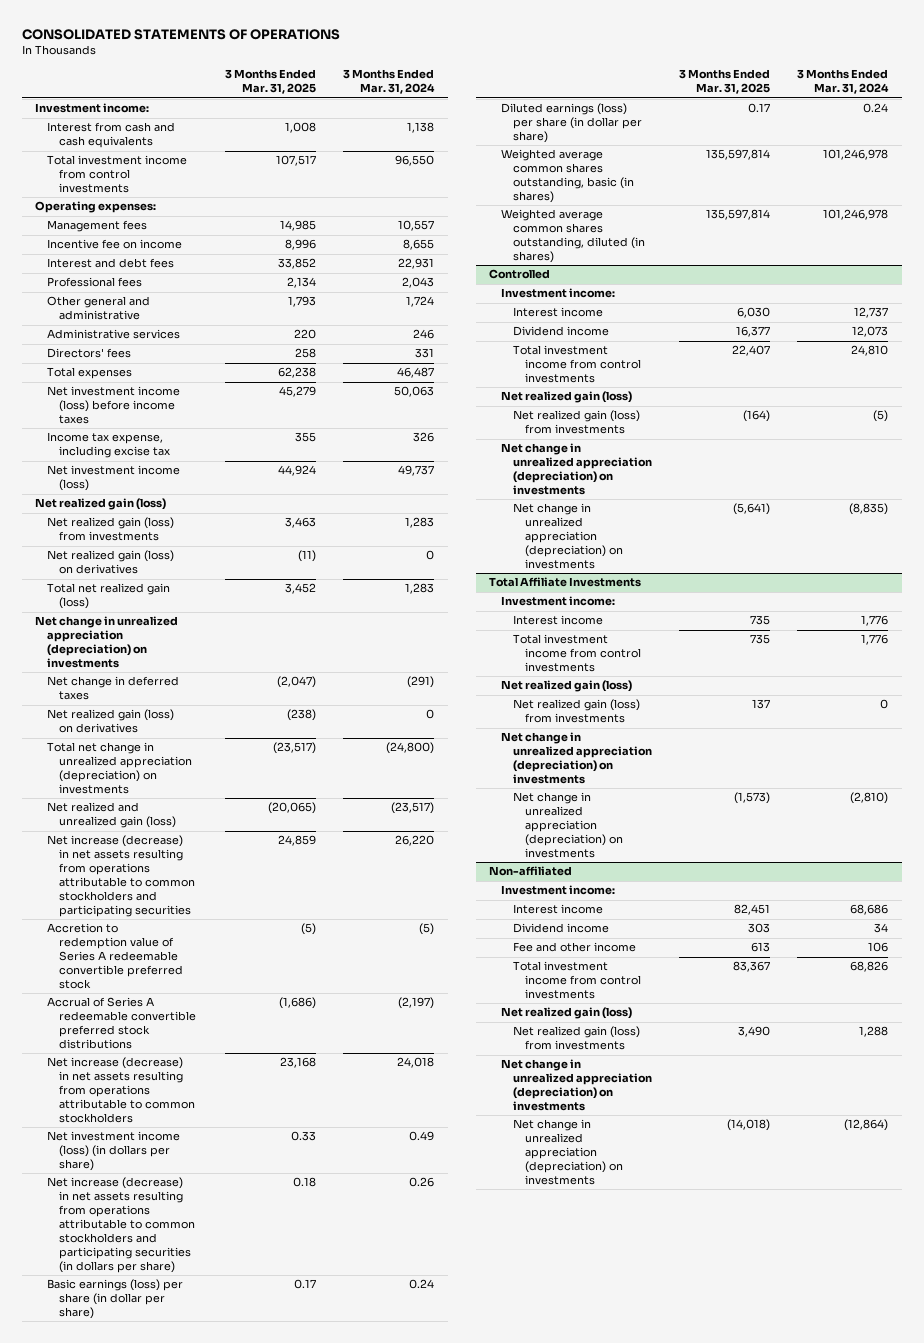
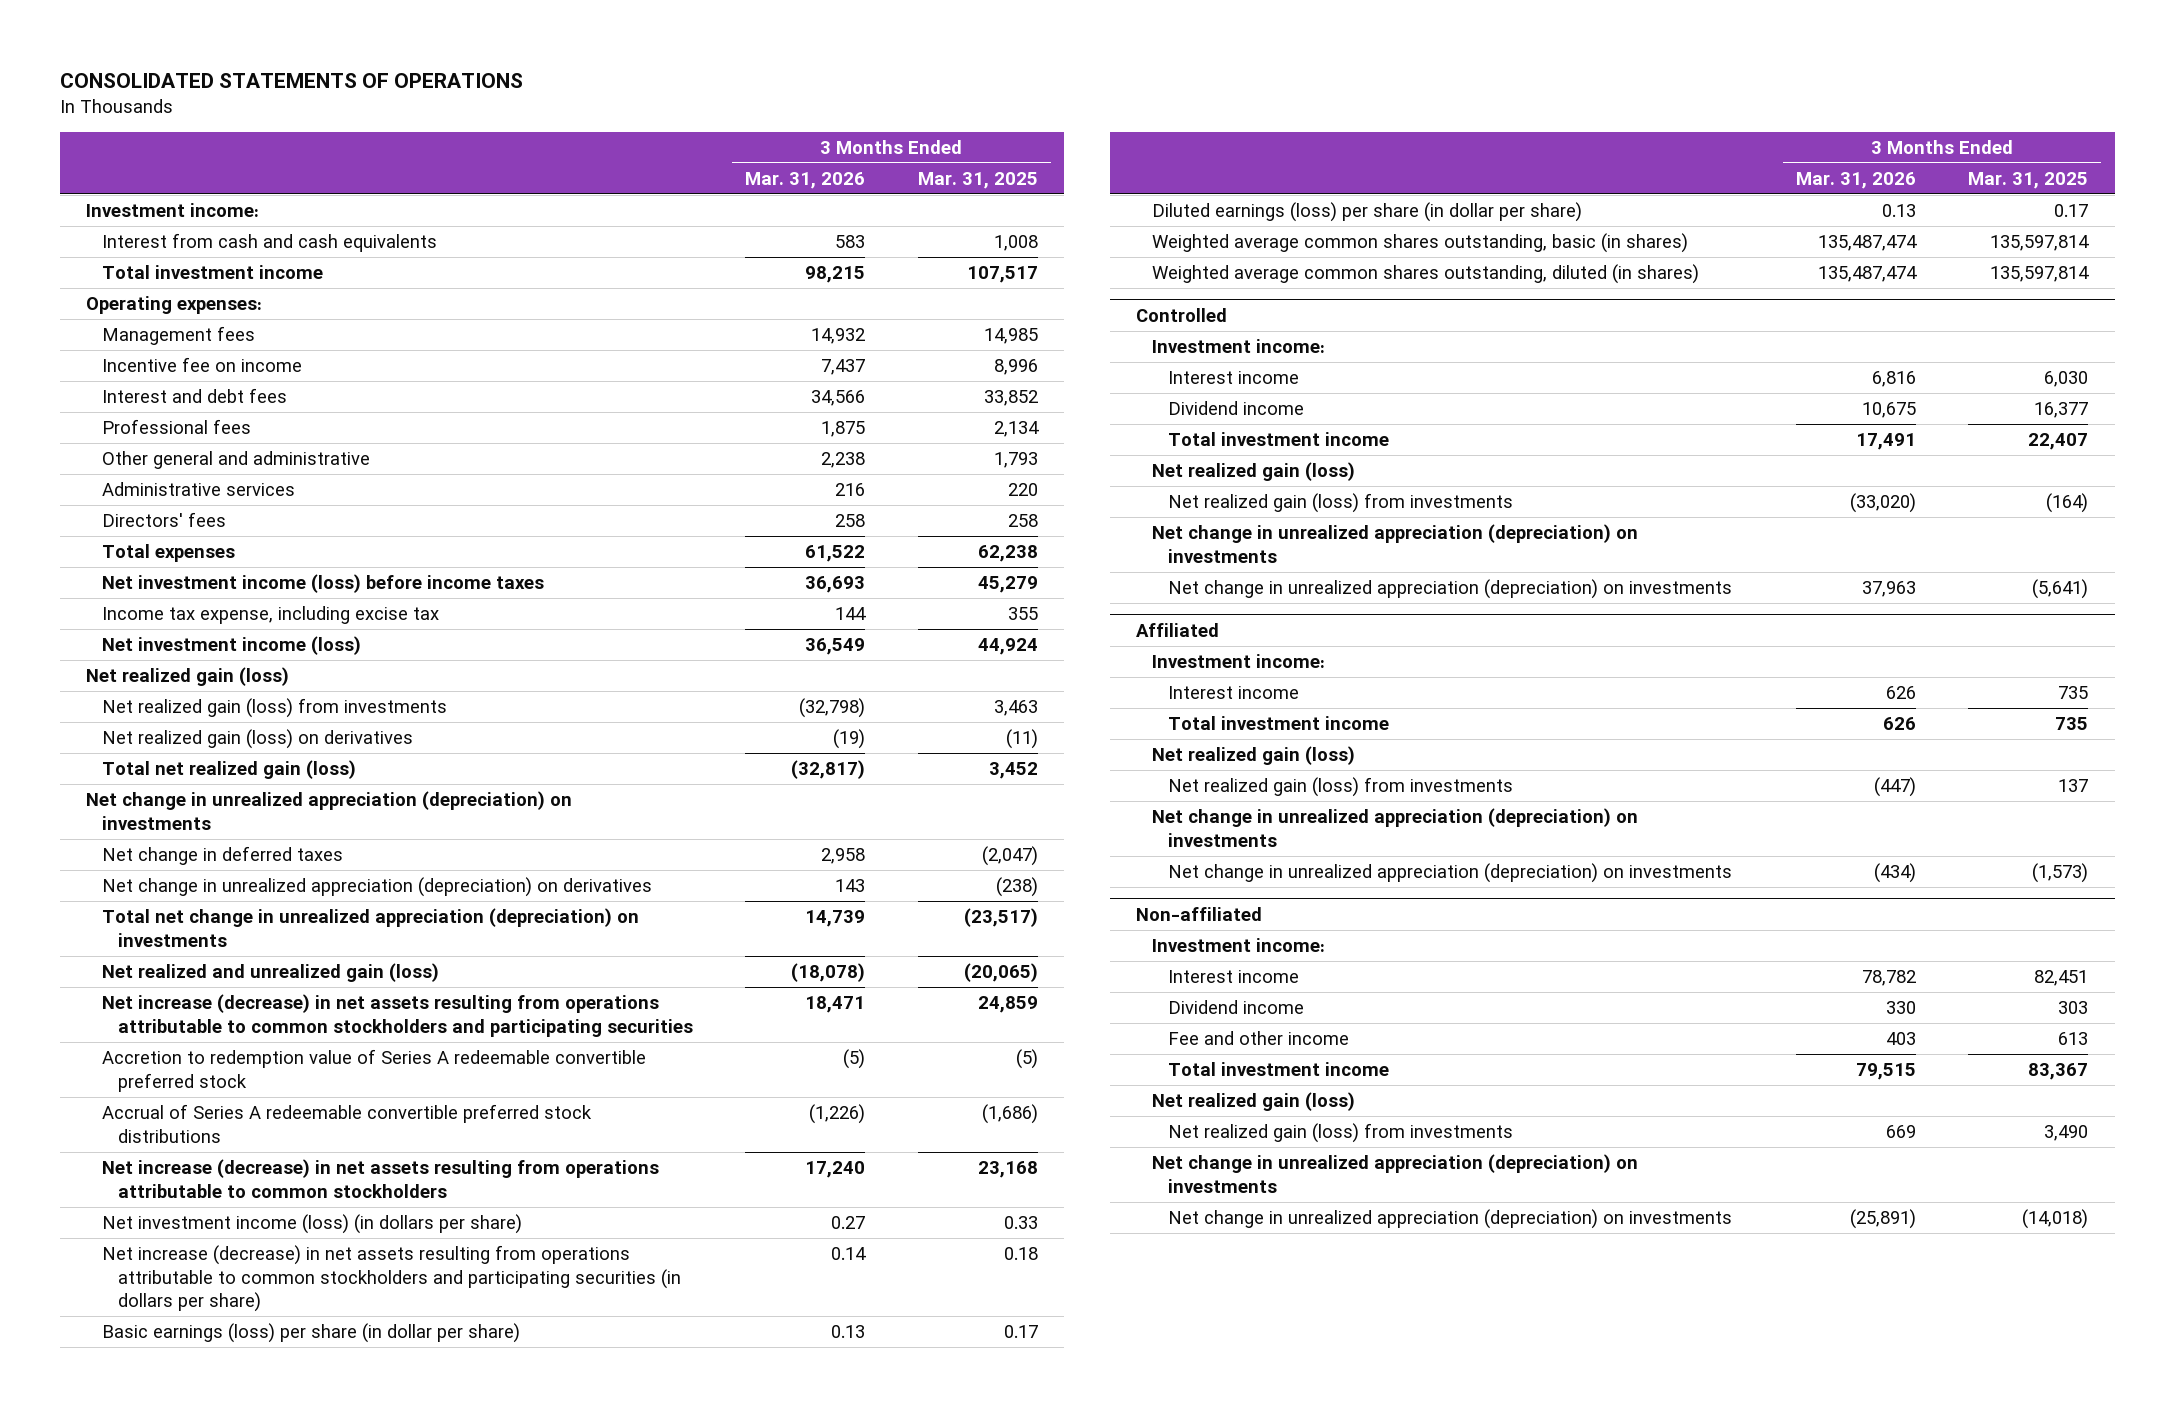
[343,69,436,95] 3 Months Ended Mar. 31, 2024 -> none
none -> [745,171,866,189] Mar. 31, 2026
[47,155,188,194] Total investment income from control investments -> [101,265,323,280] Total investment income
[47,709,175,734] Net realized gain (loss) on derivatives -> [101,877,652,898] Net change in unrealized appreciation (depreciation) on derivatives
[513,345,641,384] Total investment income from control investments -> [1168,432,1390,447] Total investment income
[489,577,642,588] Total Affiliate Investments -> [1136,622,1220,637] Affiliated
[513,634,641,673] Total investment income from control investments -> [1168,716,1390,731] Total investment income
[513,961,641,1000] Total investment income from control investments -> [1168,1062,1390,1077] Total investment income

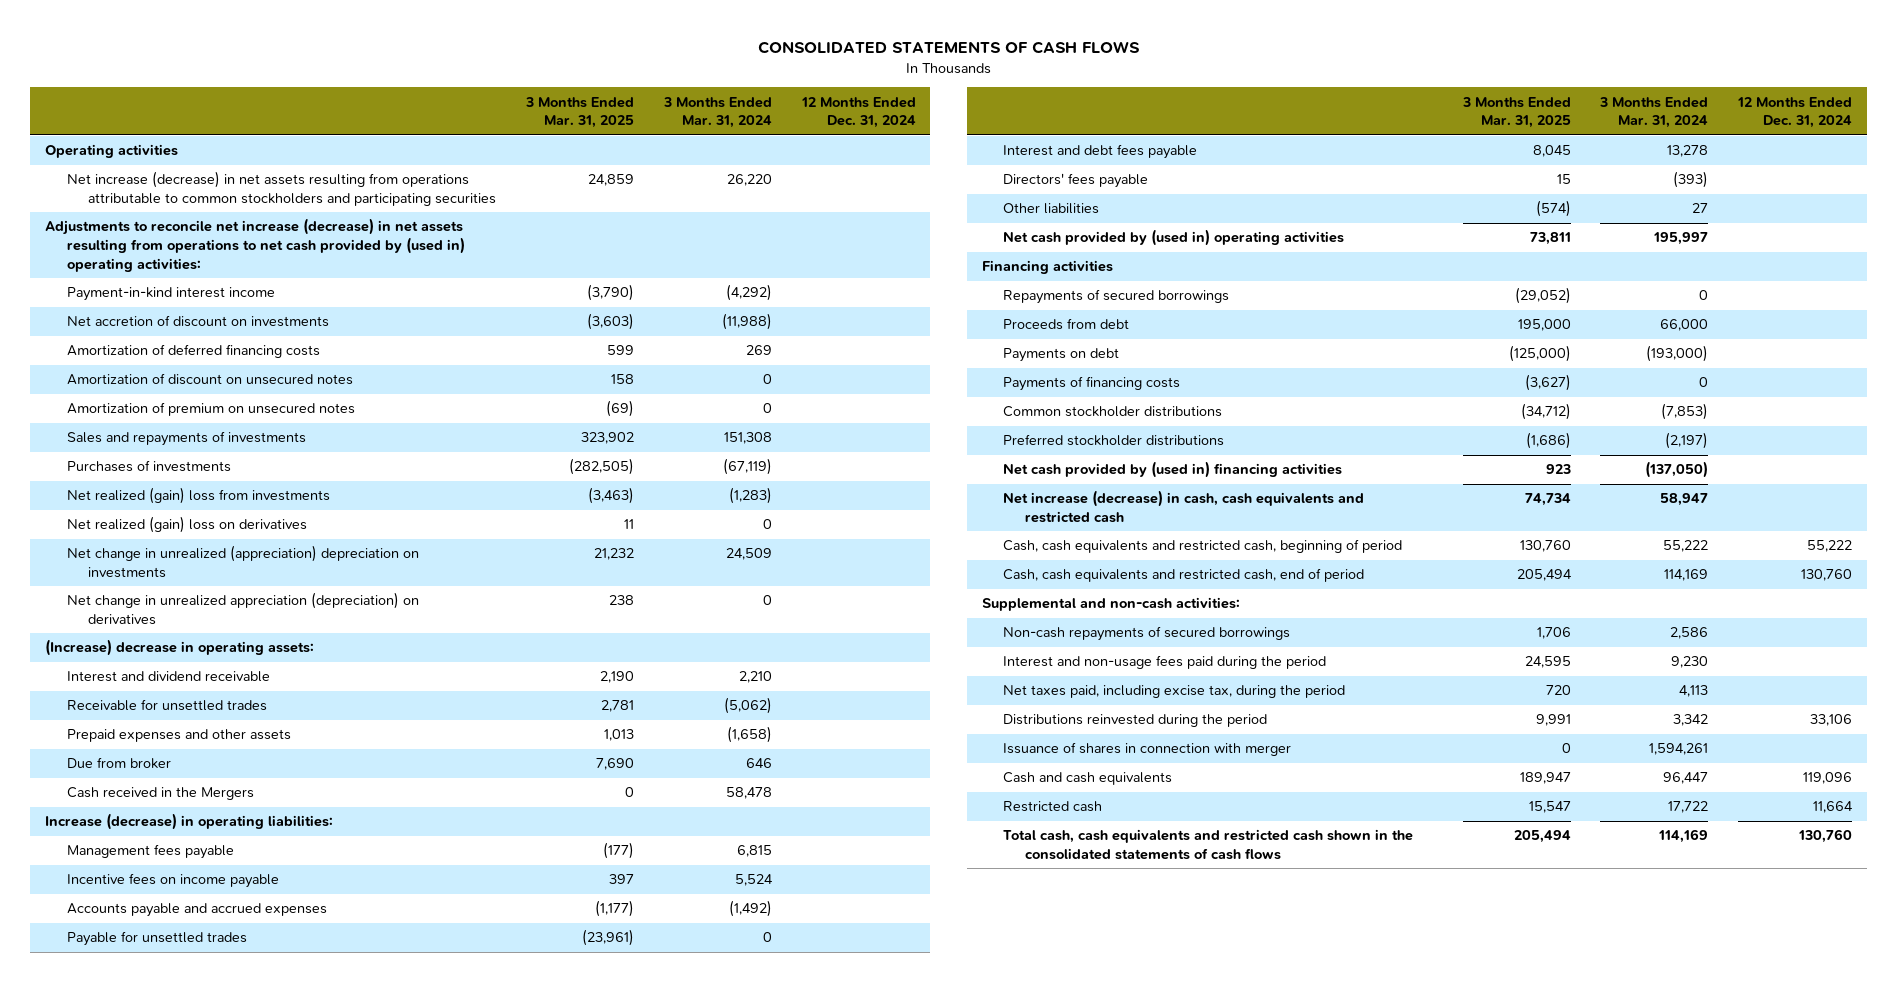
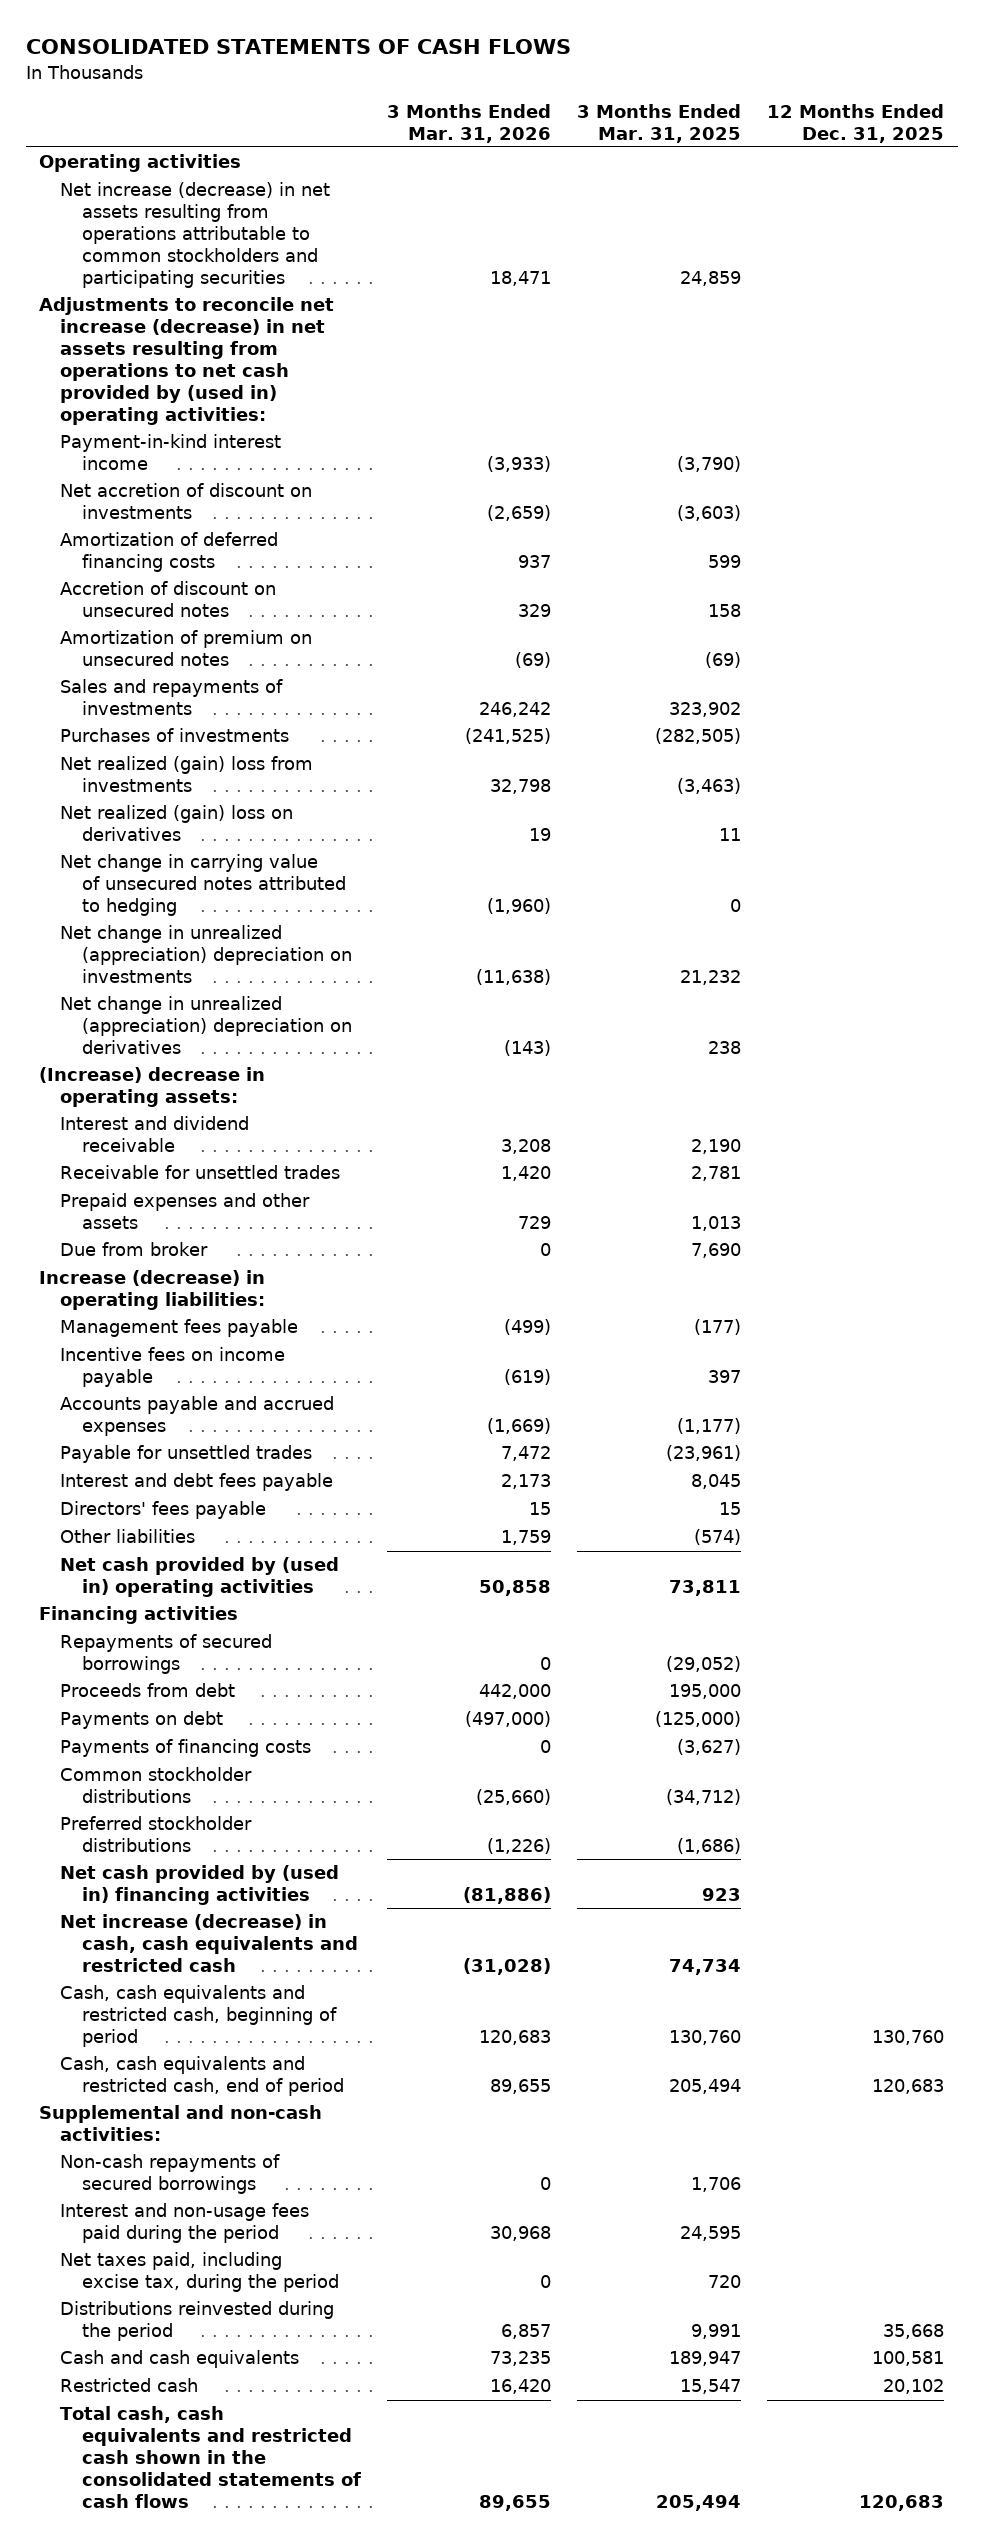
[662,96,772,129] 3 Months Ended Mar. 31, 2024 -> none
[800,96,916,129] 12 Months Ended Dec. 31, 2024 -> none
none -> [386,103,551,143] 3 Months Ended Mar. 31, 2026
none -> [767,103,945,143] 12 Months Ended Dec. 31, 2025
[66,373,353,386] Amortization of discount on unsecured notes -> [60,581,277,618] Accretion of discount on unsecured notes
none -> [60,854,346,917] Net change in carrying value of unsecured notes attributed to hedging
[66,592,419,625] Net change in unrealized appreciation (depreciation) on derivatives -> [60,996,352,1055] Net change in unrealized (appreciation) depreciation on derivatives
[66,787,254,801] Cash received in the Mergers -> none
[1003,742,1292,757] Issuance of shares in connection with merger -> none

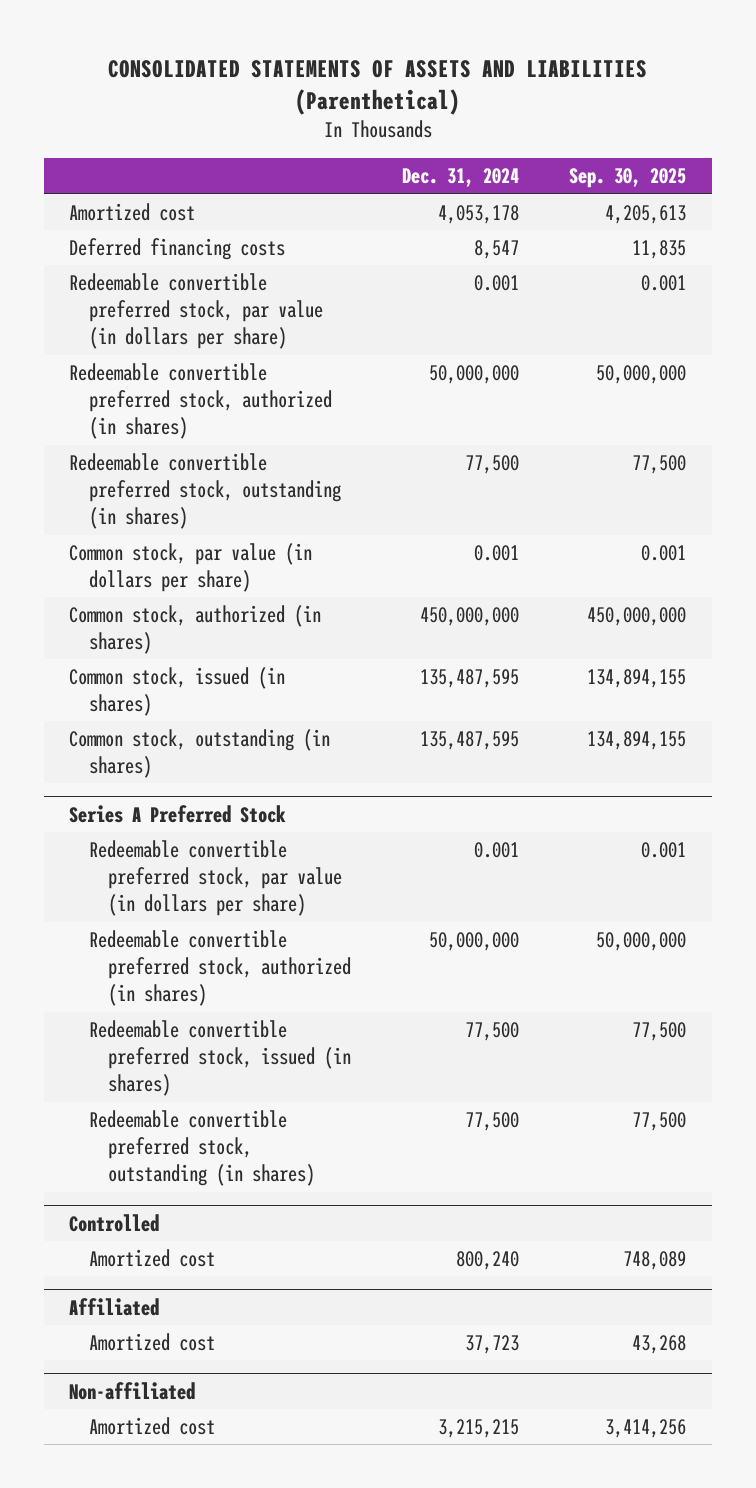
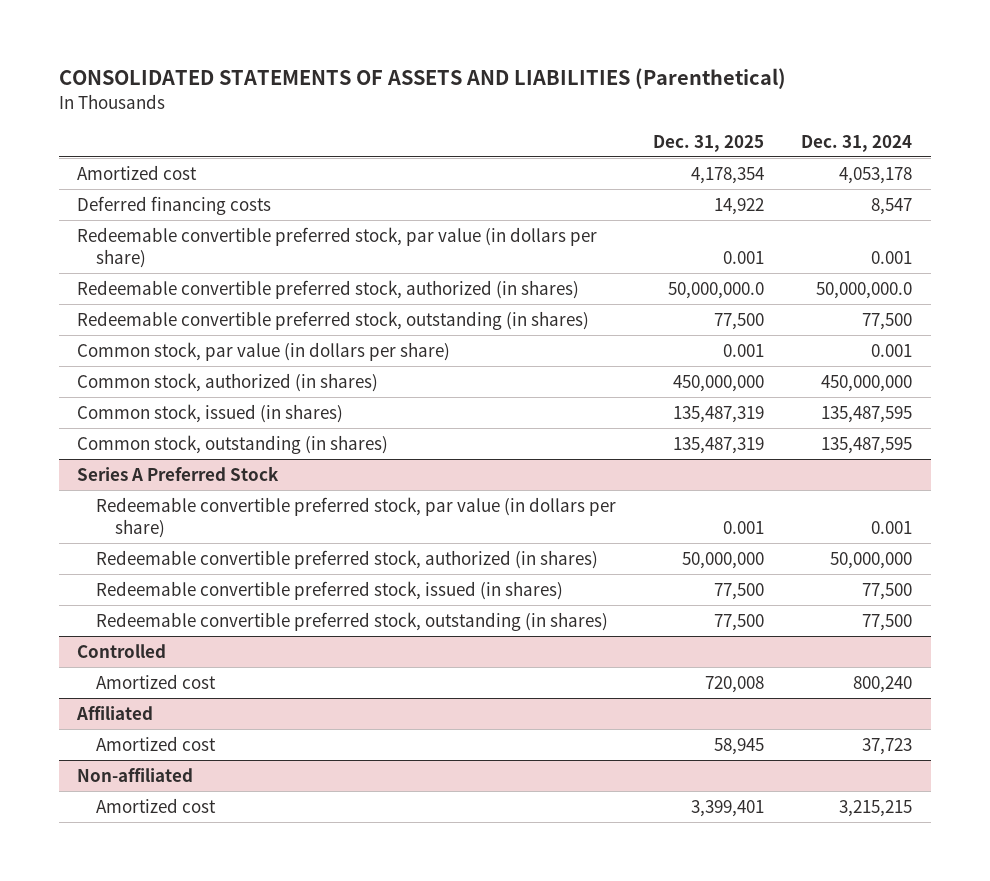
[569,168,687,189] Sep. 30, 2025 -> none
none -> [653,134,765,152] Dec. 31, 2025
[428,364,519,384] 50,000,000 -> [816,281,913,299] 50,000,000.0

